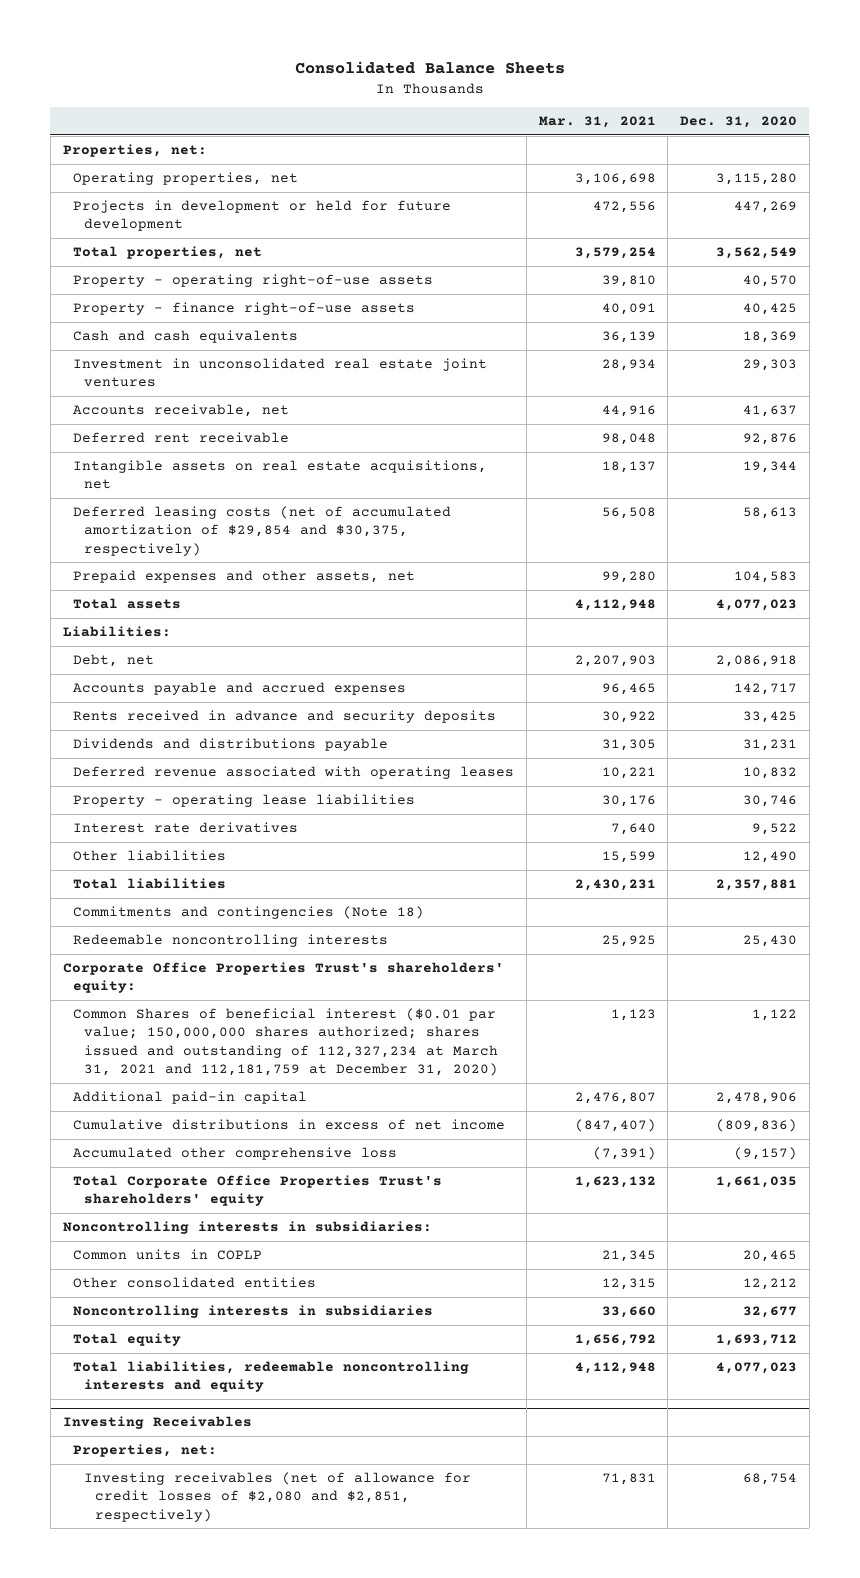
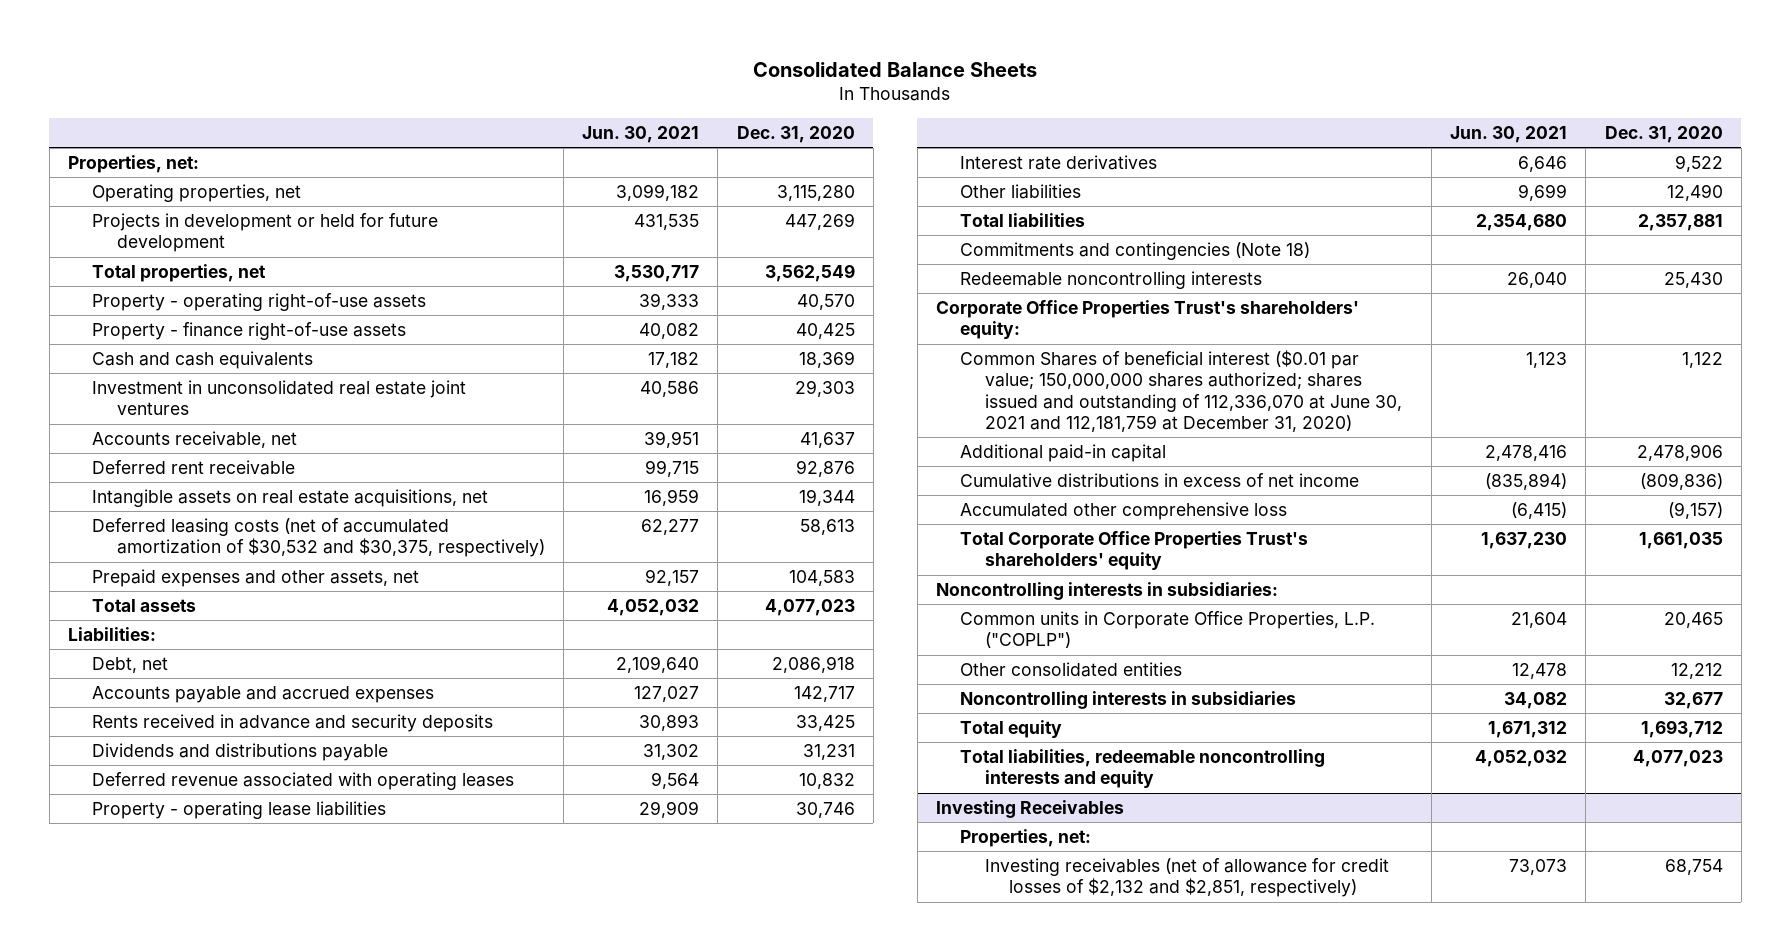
[538,116,656,129] Mar. 31, 2021 -> none
none -> [582,125,700,143] Jun. 30, 2021
[73,506,452,556] Deferred leasing costs (net of accumulated amortization of $29,854 and $30,375, respectively) -> [92,518,545,558] Deferred leasing costs (net of accumulated amortization of $30,532 and $30,375, respectively)
[73,1008,498,1076] Common Shares of beneficial interest ($0.01 par value; 150,000,000 shares authorized; shares issued and outstanding of 112,327,234 at March 31, 2021 and 112,181,759 at December 31, 2020) -> [960,350,1402,432] Common Shares of beneficial interest ($0.01 par value; 150,000,000 shares authorized; shares issued and outstanding of 112,336,070 at June 30, 2021 and 112,181,759 at December 31, 2020)
[73,1249,263,1261] Common units in COPLP -> [960,611,1376,649] Common units in Corporate Office Properties, L.P. ("COPLP")
[83,1472,471,1522] Investing receivables (net of allowance for credit losses of $2,080 and $2,851, respectively) -> [984,858,1389,898] Investing receivables (net of allowance for credit losses of $2,132 and $2,851, respectively)

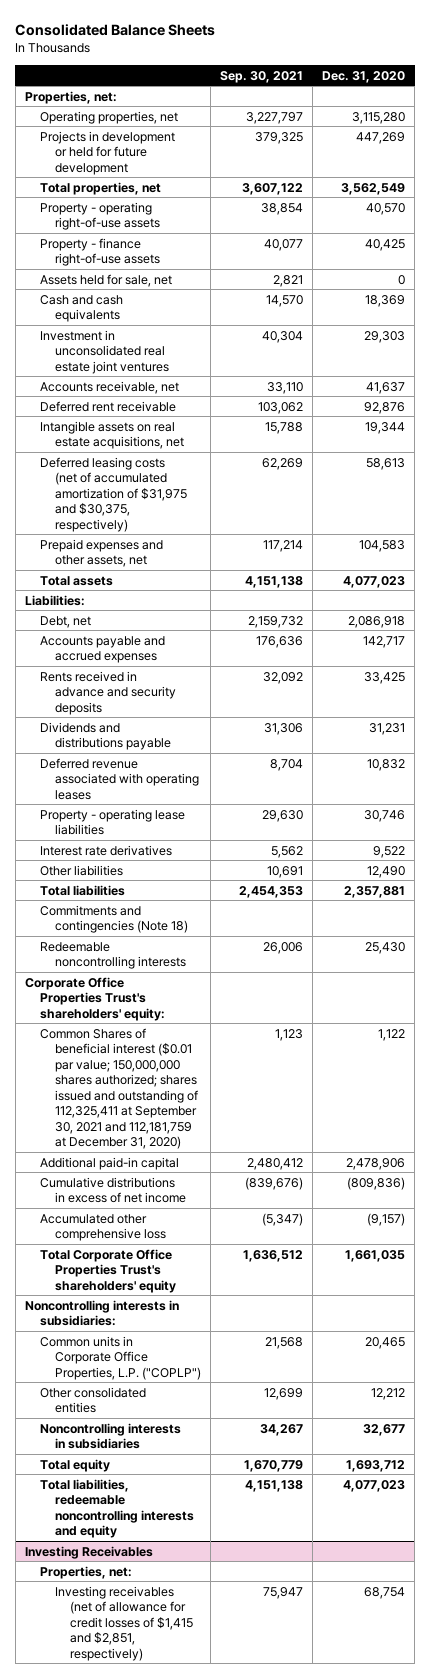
[582,125,700,143] Jun. 30, 2021 -> none
none -> [219,70,303,83] Sep. 30, 2021
none -> [39,273,172,287] Assets held for sale, net
[92,518,545,558] Deferred leasing costs (net of accumulated amortization of $30,532 and $30,375, respectively) -> [39,456,187,532] Deferred leasing costs (net of accumulated amortization of $31,975 and $30,375, respectively)
[960,350,1402,432] Common Shares of beneficial interest ($0.01 par value; 150,000,000 shares authorized; shares issued and outstanding of 112,336,070 at June 30, 2021 and 112,181,759 at December 31, 2020) -> [39,1027,198,1150] Common Shares of beneficial interest ($0.01 par value; 150,000,000 shares authorized; shares issued and outstanding of 112,325,411 at September 30, 2021 and 112,181,759 at December 31, 2020)
[984,858,1389,898] Investing receivables (net of allowance for credit losses of $2,132 and $2,851, respectively) -> [54,1585,193,1661] Investing receivables (net of allowance for credit losses of $1,415 and $2,851, respectively)

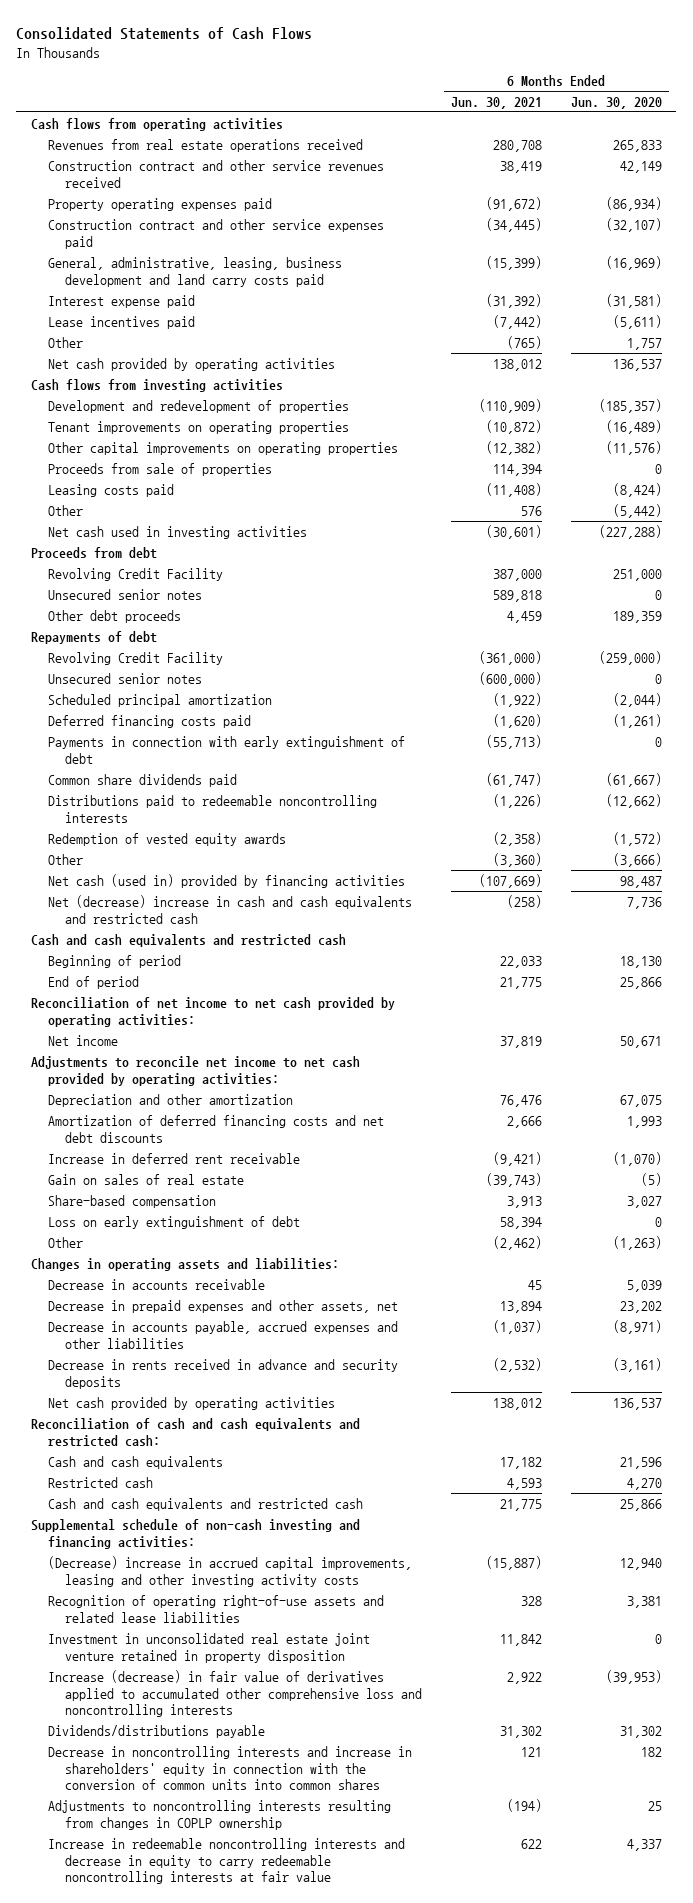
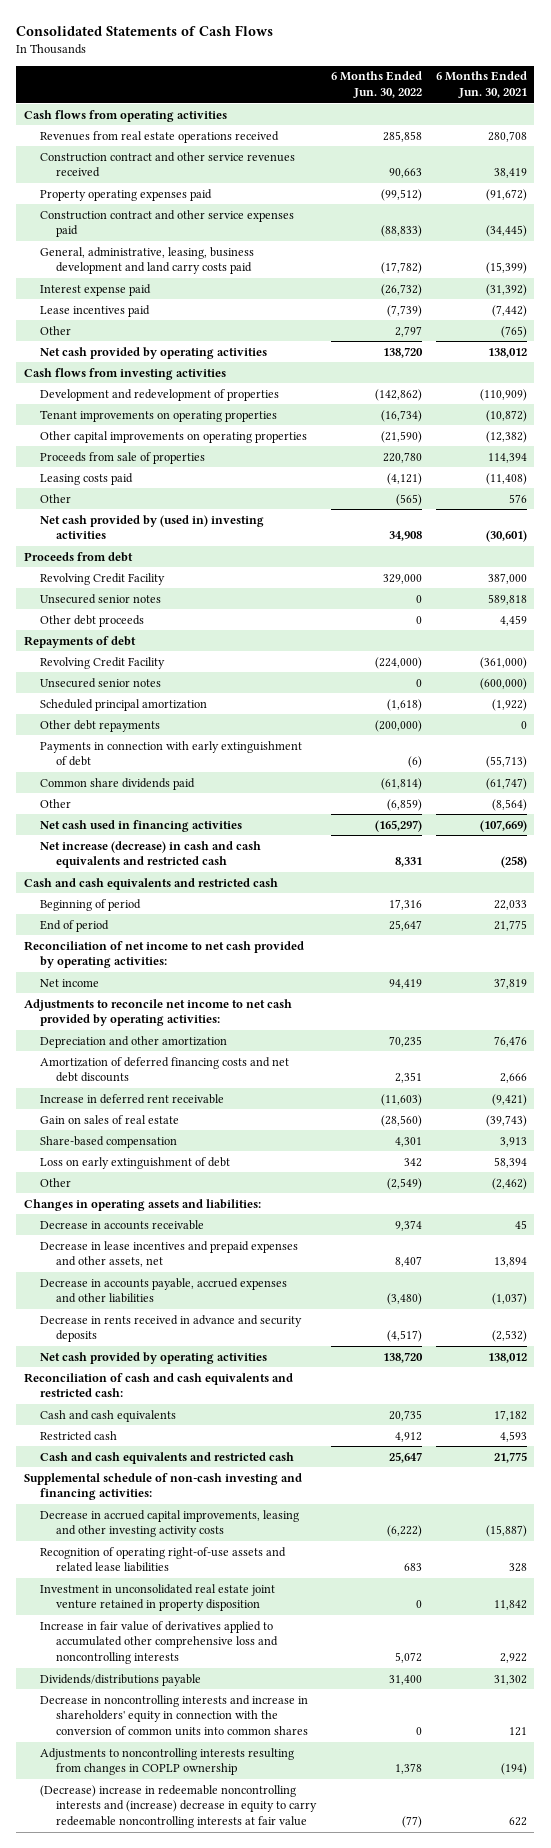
[570,97,662,110] Jun. 30, 2020 -> none
none -> [330,71,422,99] 6 Months Ended Jun. 30, 2022
[47,525,307,539] Net cash used in investing activities -> [39,514,264,540] Net cash provided by (used in) investing activities
[47,714,251,728] Deferred financing costs paid -> none
none -> [39,719,160,732] Other debt repayments
[47,794,377,823] Distributions paid to redeemable noncontrolling interests -> none
[47,832,286,846] Redemption of vested equity awards -> none
[492,852,542,867] (3,360) -> [491,798,527,811] (8,564)
[47,873,405,888] Net cash (used in) provided by financing activities -> [39,819,242,832] Net cash used in financing activities
[47,894,412,924] Net (decrease) increase in cash and cash equivalents and restricted cash -> [39,840,261,869] Net increase (decrease) in cash and cash equivalents and restricted cash
[47,1299,398,1313] Decrease in prepaid expenses and other assets, net -> [39,1240,298,1268] Decrease in lease incentives and prepaid expenses and other assets, net
[47,1555,412,1587] (Decrease) increase in accrued capital improvements, leasing and other investing activity costs -> [39,1509,299,1538] Decrease in accrued capital improvements, leasing and other investing activity costs
[47,1669,423,1718] Increase (decrease) in fair value of derivatives applied to accumulated other comprehensive loss and noncontrolling interests -> [39,1620,279,1665] Increase in fair value of derivatives applied to accumulated other comprehensive loss and noncontrolling interests
[47,1837,405,1885] Increase in redeemable noncontrolling interests and decrease in equity to carry redeemable noncontrolling interests at fair value -> [39,1784,318,1829] (Decrease) increase in redeemable noncontrolling interests and (increase) decrease in equity to carry redeemable noncontrolling interests at fair value

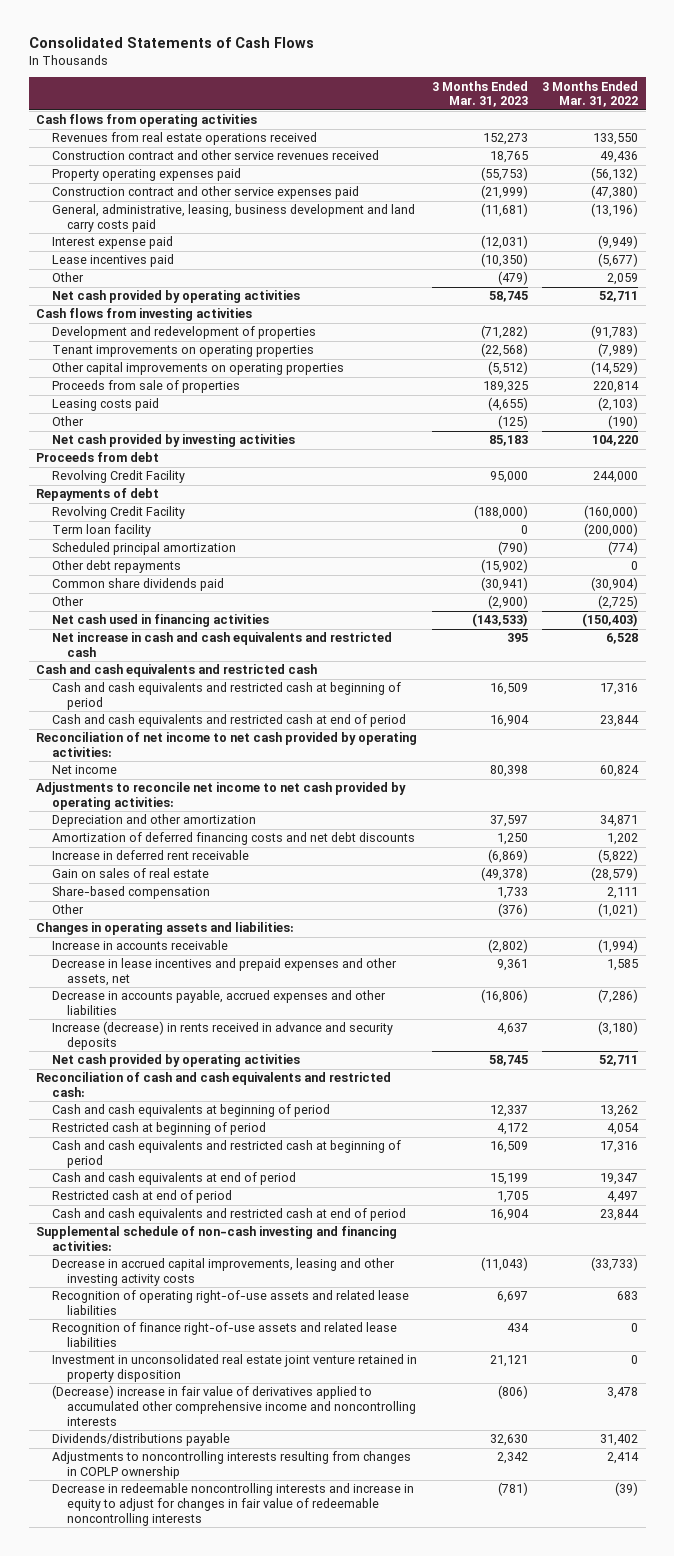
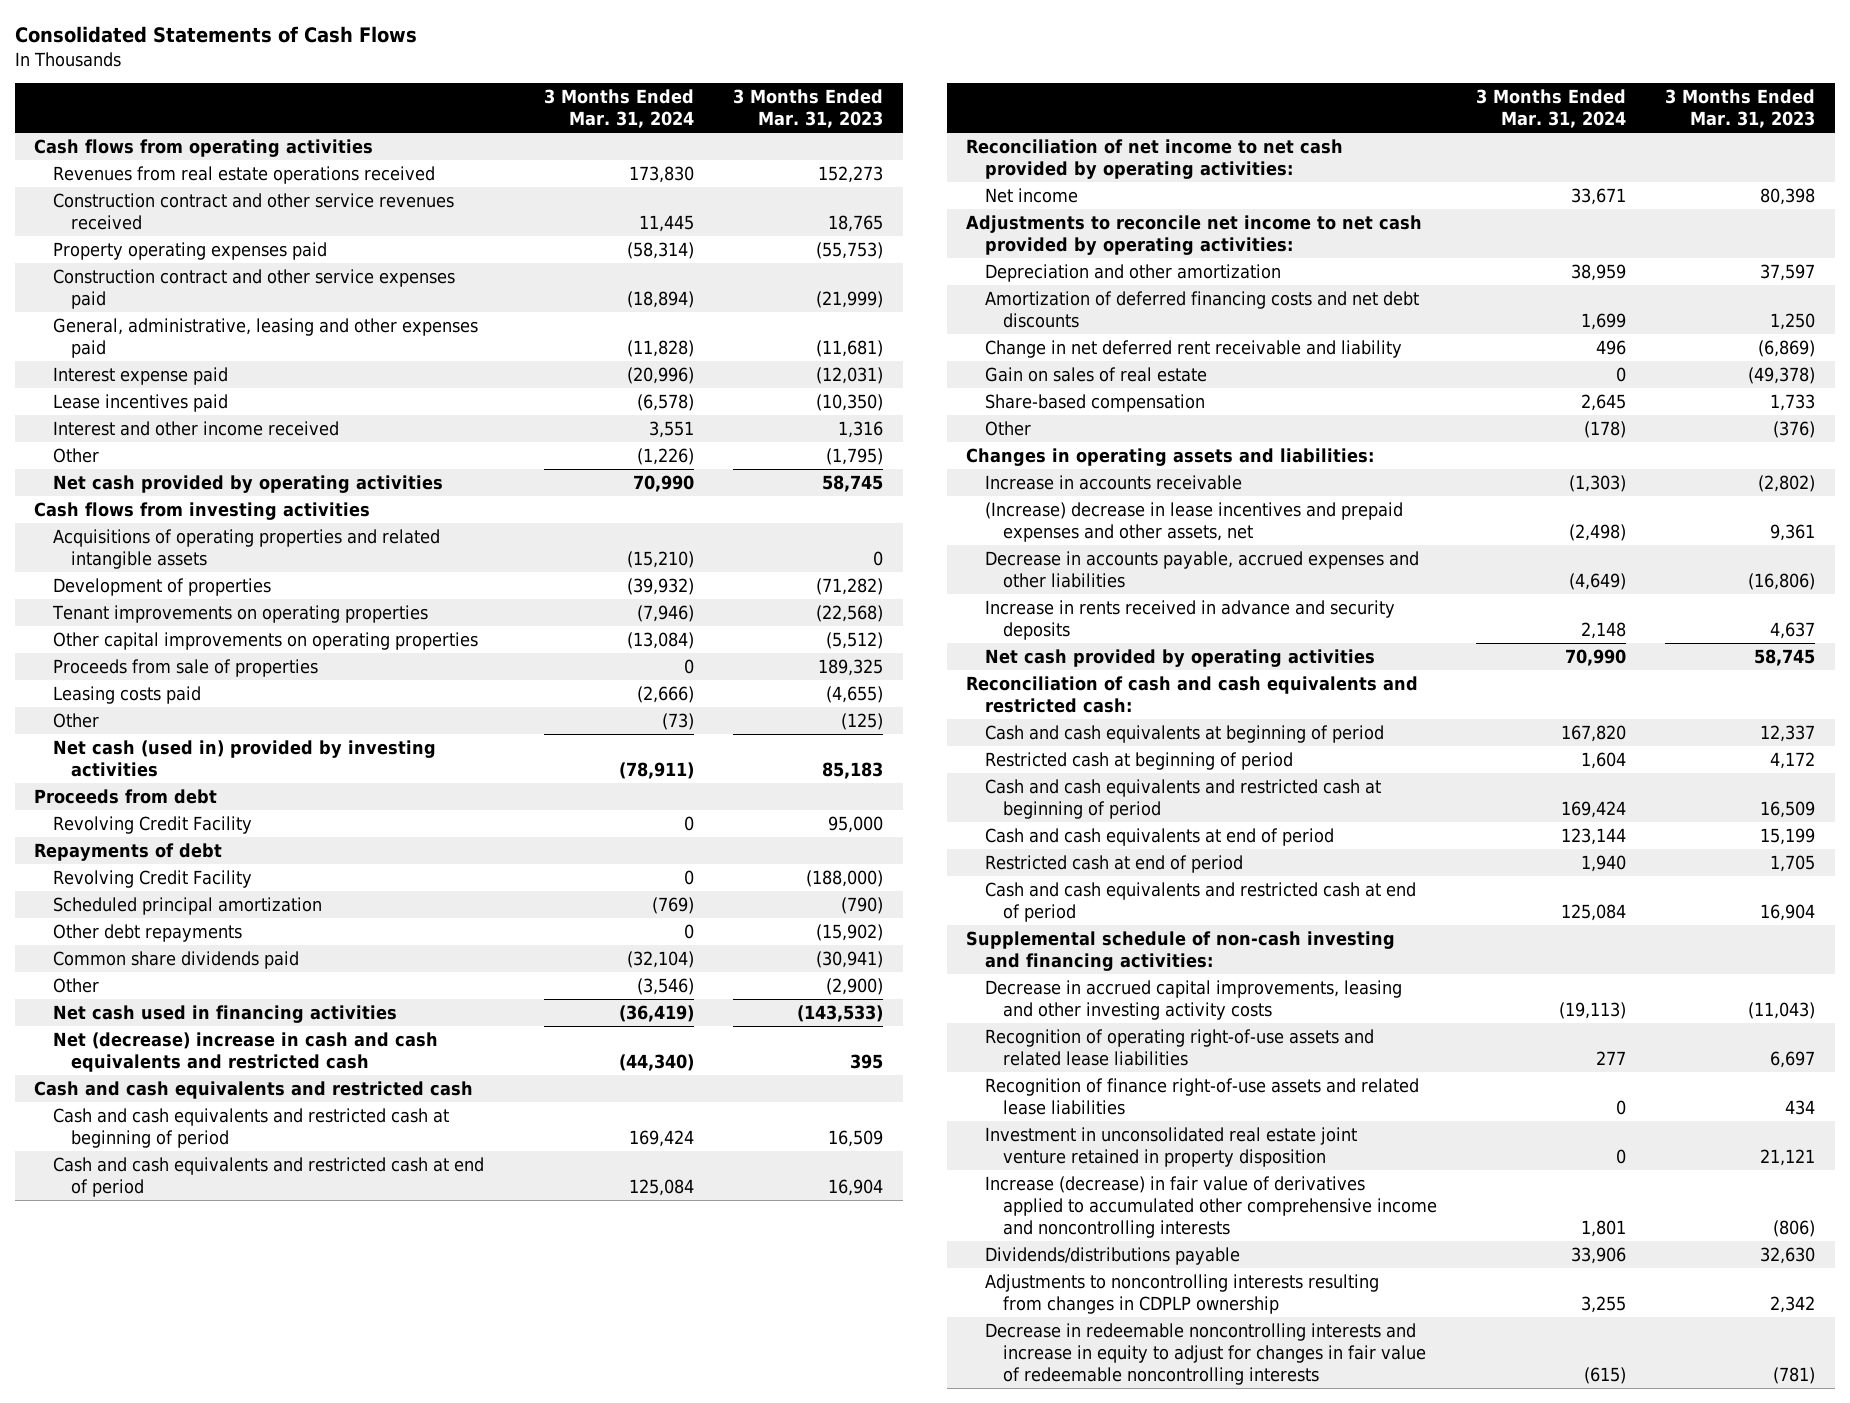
[542,80,639,108] 3 Months Ended Mar. 31, 2022 -> none
none -> [544,89,695,129] 3 Months Ended Mar. 31, 2024
[51,204,415,232] General, administrative, leasing, business development and land carry costs paid -> [52,318,478,358] General, administrative, leasing and other expenses paid
none -> [52,421,339,437] Interest and other income received
[497,271,528,286] (479) -> [826,448,884,466] (1,795)
none -> [52,529,440,569] Acquisitions of operating properties and related intangible assets
[51,326,316,340] Development and redevelopment of properties -> [52,578,271,597] Development of properties
[51,434,295,448] Net cash provided by investing activities -> [52,740,436,777] Net cash (used in) provided by investing activities
[51,524,151,538] Term loan facility -> none
[51,632,392,657] Net increase in cash and cash equivalents and restricted cash -> [52,1032,438,1072] Net (decrease) increase in cash and cash equivalents and restricted cash
[51,850,249,861] Increase in deferred rent receivable -> [984,340,1402,359] Change in net deferred rent receivable and liability
[51,958,397,986] Decrease in lease incentives and prepaid expenses and other assets, net -> [984,502,1403,542] (Increase) decrease in lease incentives and prepaid expenses and other assets, net
[51,1021,393,1050] Increase (decrease) in rents received in advance and security deposits -> [984,600,1395,640] Increase in rents received in advance and security deposits
[51,1385,417,1426] (Decrease) increase in fair value of derivatives applied to accumulated other comprehensive income and noncontrolling interests -> [984,1176,1438,1238] Increase (decrease) in fair value of derivatives applied to accumulated other comprehensive income and noncontrolling interests
[51,1451,411,1479] Adjustments to noncontrolling interests resulting from changes in COPLP ownership -> [984,1274,1379,1314] Adjustments to noncontrolling interests resulting from changes in CDPLP ownership

